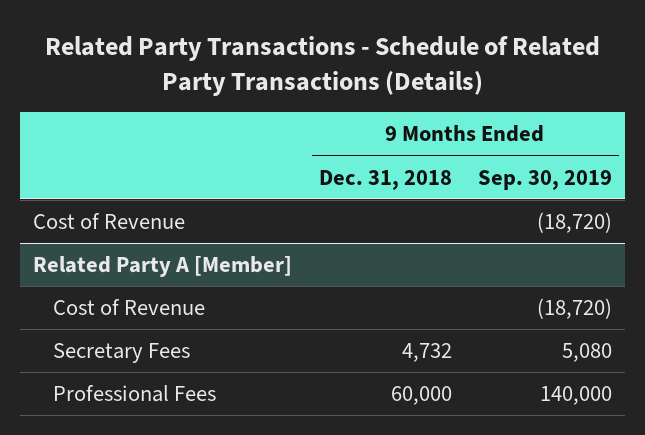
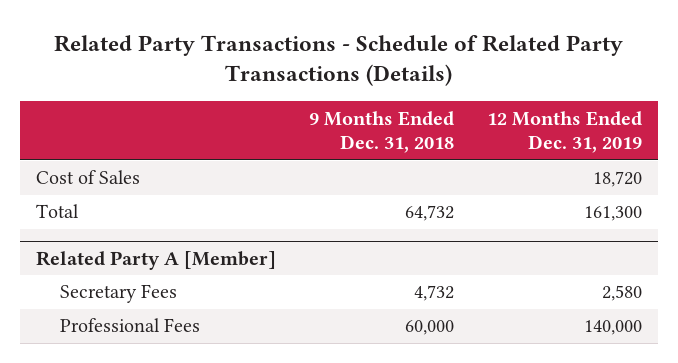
[478,169,613,190] Sep. 30, 2019 -> none
none -> [486,110,642,153] 12 Months Ended Dec. 31, 2019
[33,213,186,230] Cost of Revenue -> [36,170,141,185] Cost of Sales
none -> [36,204,80,219] Total
[53,299,206,316] Cost of Revenue -> none

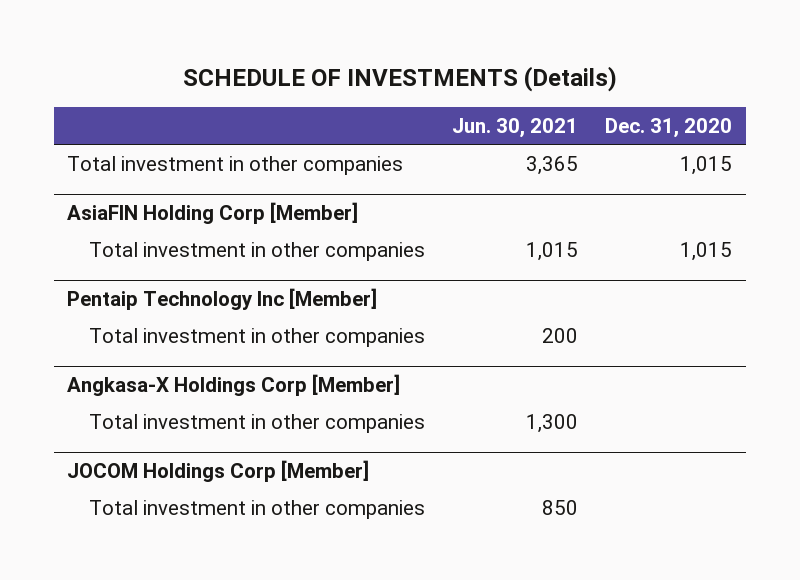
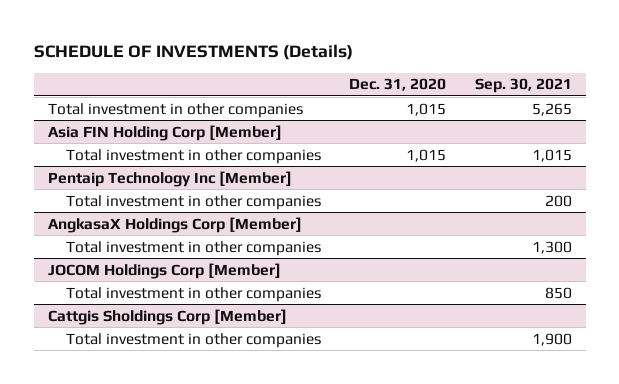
[452,117,579,138] Jun. 30, 2021 -> none
none -> [474,78,572,94] Sep. 30, 2021
[67,202,359,225] AsiaFIN Holding Corp [Member] -> [47,124,282,141] Asia FIN Holding Corp [Member]
[67,374,401,397] Angkasa-X Holdings Corp [Member] -> [47,216,302,233] AngkasaX Holdings Corp [Member]
none -> [47,308,287,325] Cattgis Sholdings Corp [Member]
none -> [66,332,322,348] Total investment in other companies

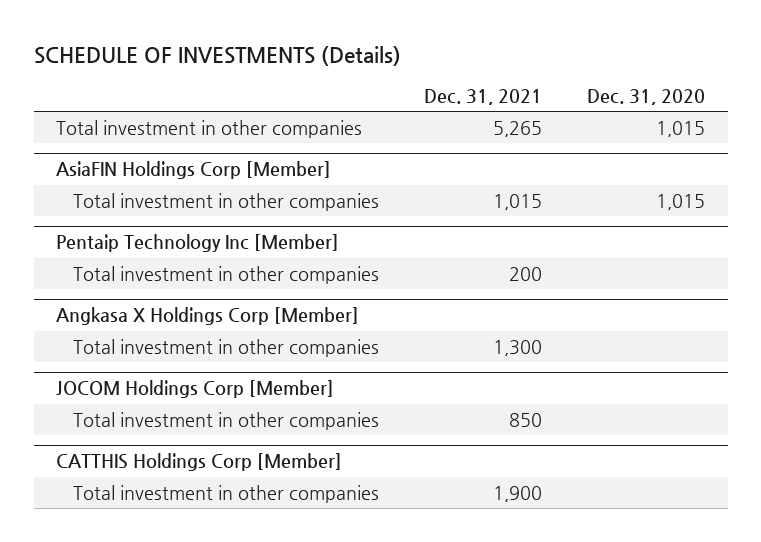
[474,78,572,94] Sep. 30, 2021 -> none
none -> [424,88,543,105] Dec. 31, 2021
[47,124,282,141] Asia FIN Holding Corp [Member] -> [56,161,332,180] AsiaFIN Holdings Corp [Member]
[47,216,302,233] AngkasaX Holdings Corp [Member] -> [56,307,360,326] Angkasa X Holdings Corp [Member]
[47,308,287,325] Cattgis Sholdings Corp [Member] -> none
[66,332,322,348] Total investment in other companies -> none
none -> [56,453,343,472] CATTHIS Holdings Corp [Member]
none -> [73,484,380,503] Total investment in other companies

